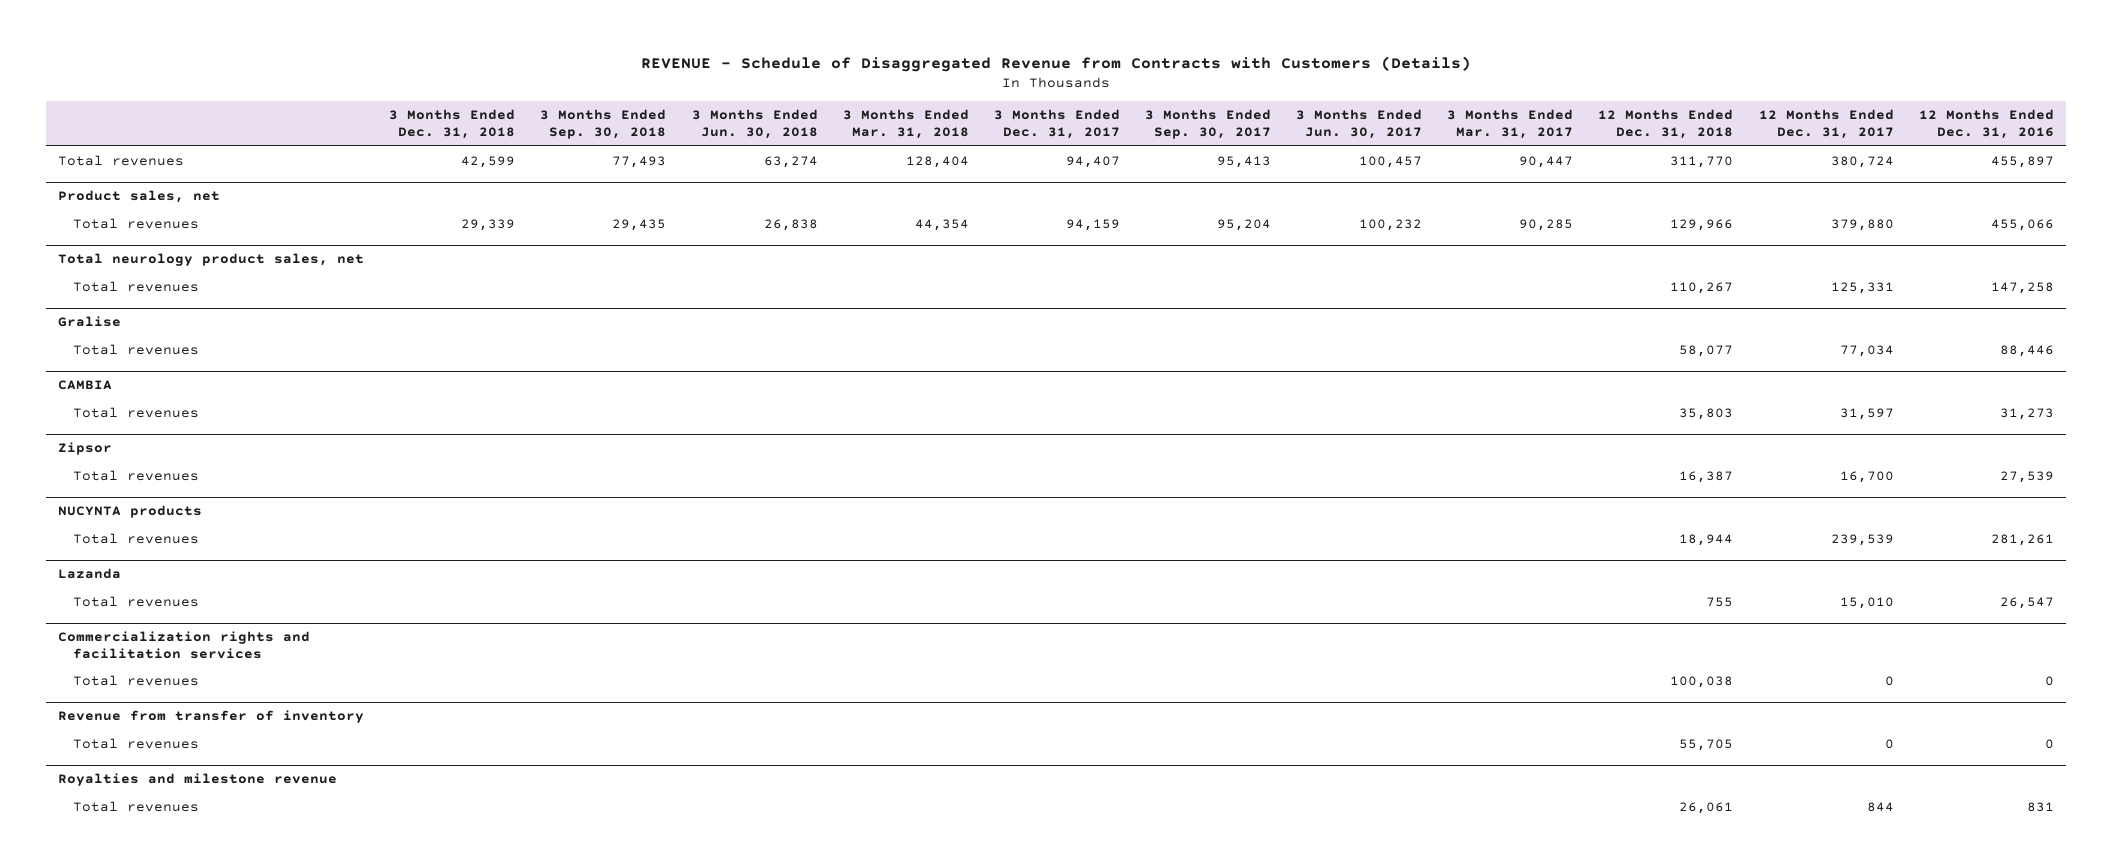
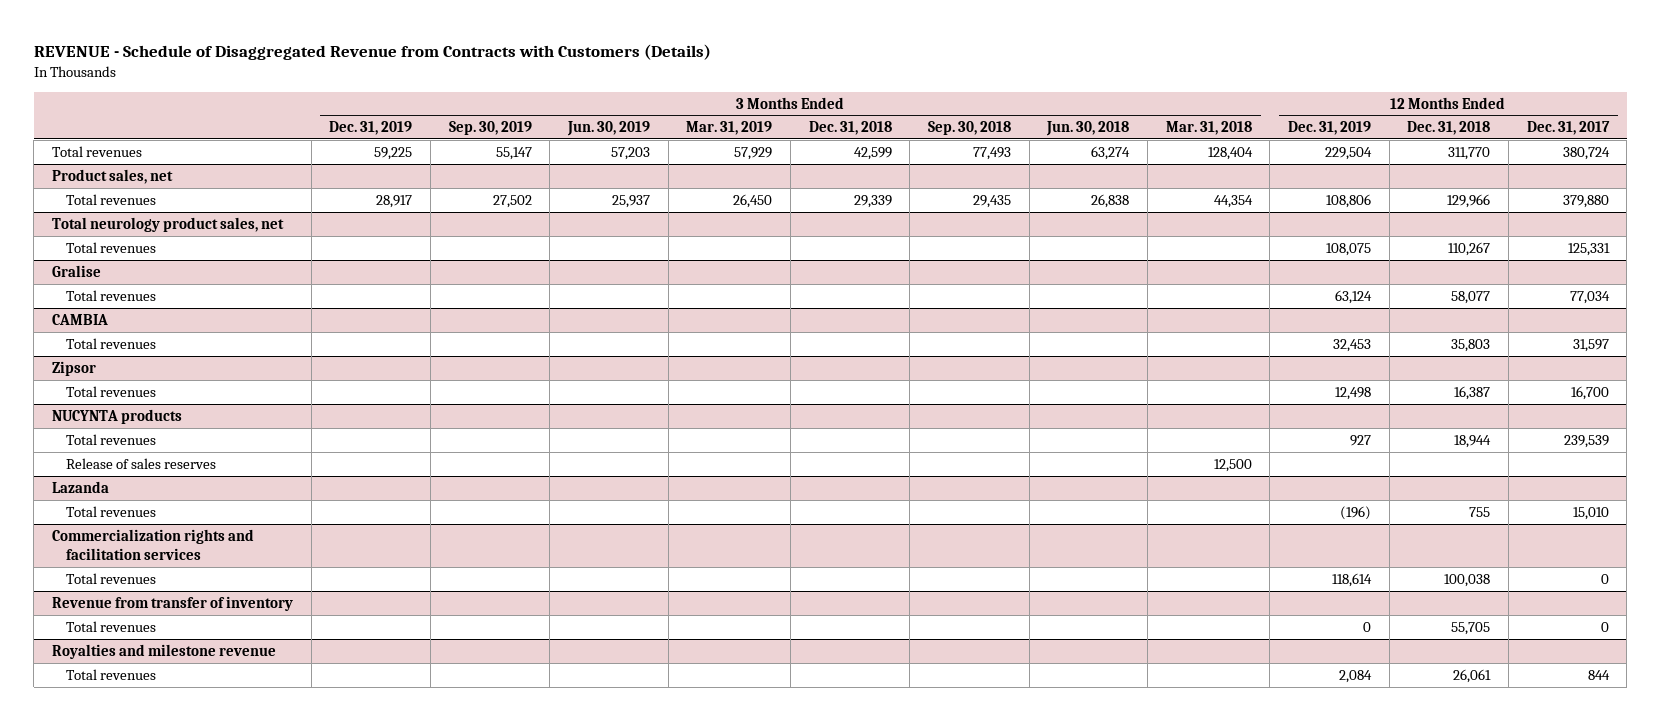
[993,109,1120,140] 3 Months Ended Dec. 31, 2017 -> none
[1145,109,1272,140] 3 Months Ended Sep. 30, 2017 -> none
[1296,109,1423,140] 3 Months Ended Jun. 30, 2017 -> none
[1447,109,1574,140] 3 Months Ended Mar. 31, 2017 -> none
[1918,109,2054,140] 12 Months Ended Dec. 31, 2016 -> none
none -> [329,121,413,136] Dec. 31, 2019
none -> [448,121,532,136] Sep. 30, 2019
none -> [566,121,650,137] Jun. 30, 2019
none -> [686,121,773,136] Mar. 31, 2019
none -> [1287,121,1371,136] Dec. 31, 2019
none -> [65,457,216,469] Release of sales reserves

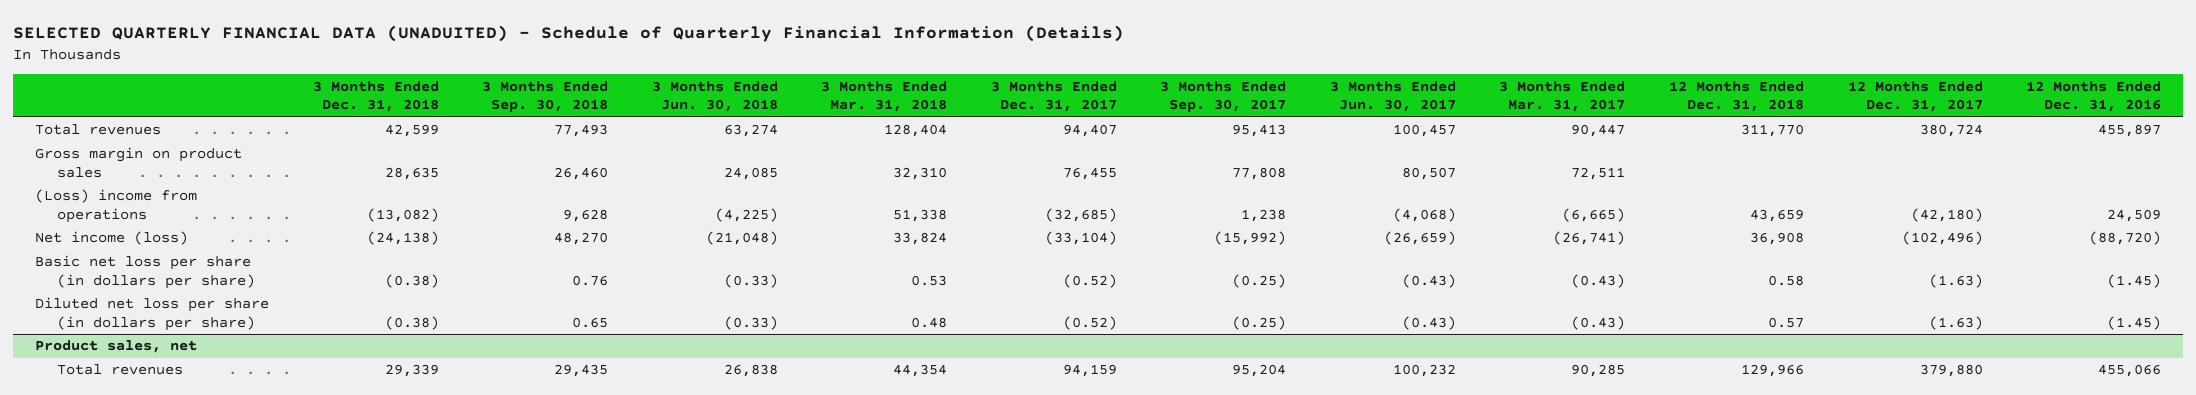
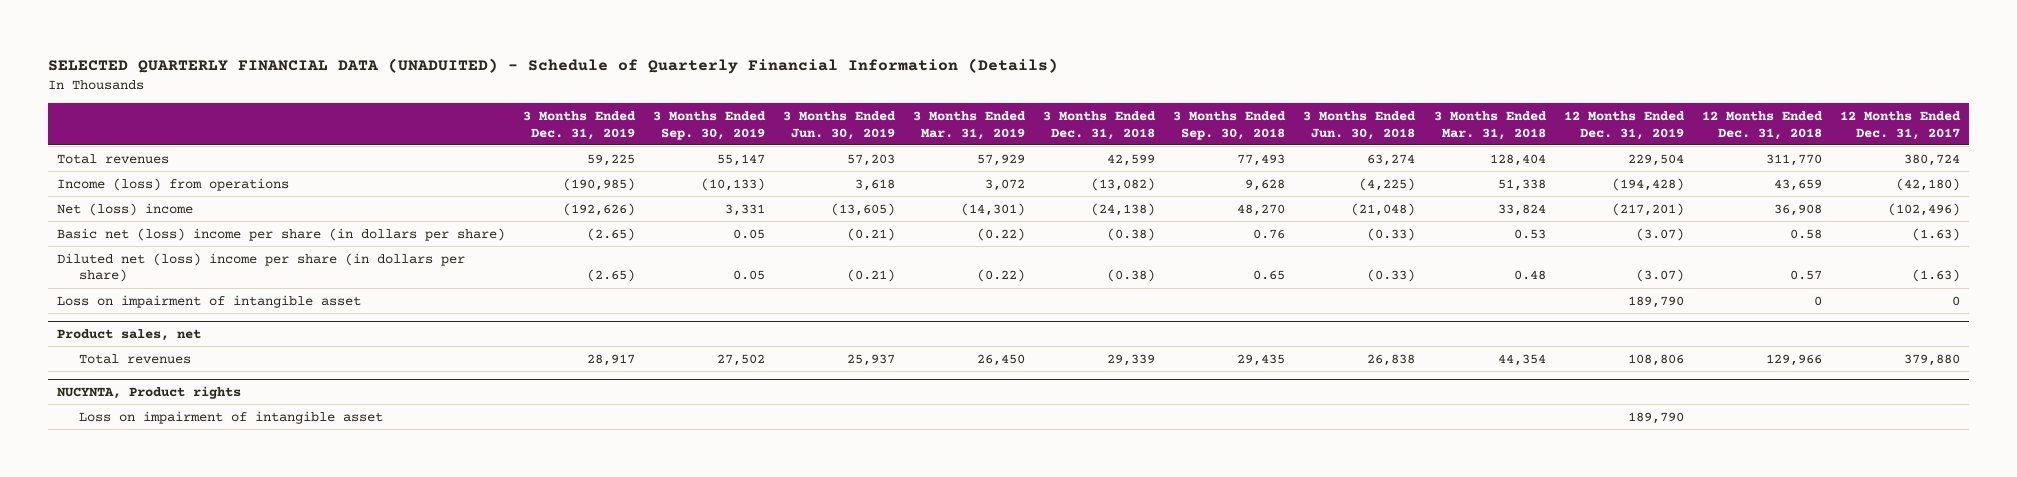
[990,80,1117,113] 3 Months Ended Dec. 31, 2017 -> none
[1160,80,1287,113] 3 Months Ended Sep. 30, 2017 -> none
[1329,80,1456,113] 3 Months Ended Jun. 30, 2017 -> none
[1499,80,1626,113] 3 Months Ended Mar. 31, 2017 -> none
[2026,80,2162,113] 12 Months Ended Dec. 31, 2016 -> none
none -> [522,110,636,140] 3 Months Ended Dec. 31, 2019
none -> [653,110,767,140] 3 Months Ended Sep. 30, 2019
none -> [783,110,897,140] 3 Months Ended Jun. 30, 2019
none -> [913,110,1027,140] 3 Months Ended Mar. 31, 2019
none -> [1563,110,1685,140] 12 Months Ended Dec. 31, 2019
[35,147,243,179] Gross margin on product sales -> none
[35,189,198,224] (Loss) income from operations -> [56,177,289,191] Income (loss) from operations
[35,231,189,246] Net income (loss) -> [56,202,193,216] Net (loss) income
[35,255,255,290] Basic net loss per share (in dollars per share) -> [56,227,505,241] Basic net (loss) income per share (in dollars per share)
[35,297,270,332] Diluted net loss per share (in dollars per share) -> [56,252,465,283] Diluted net (loss) income per share (in dollars per share)
none -> [56,294,361,308] Loss on impairment of intangible asset
none -> [56,385,241,399] NUCYNTA, Product rights
none -> [78,410,383,424] Loss on impairment of intangible asset

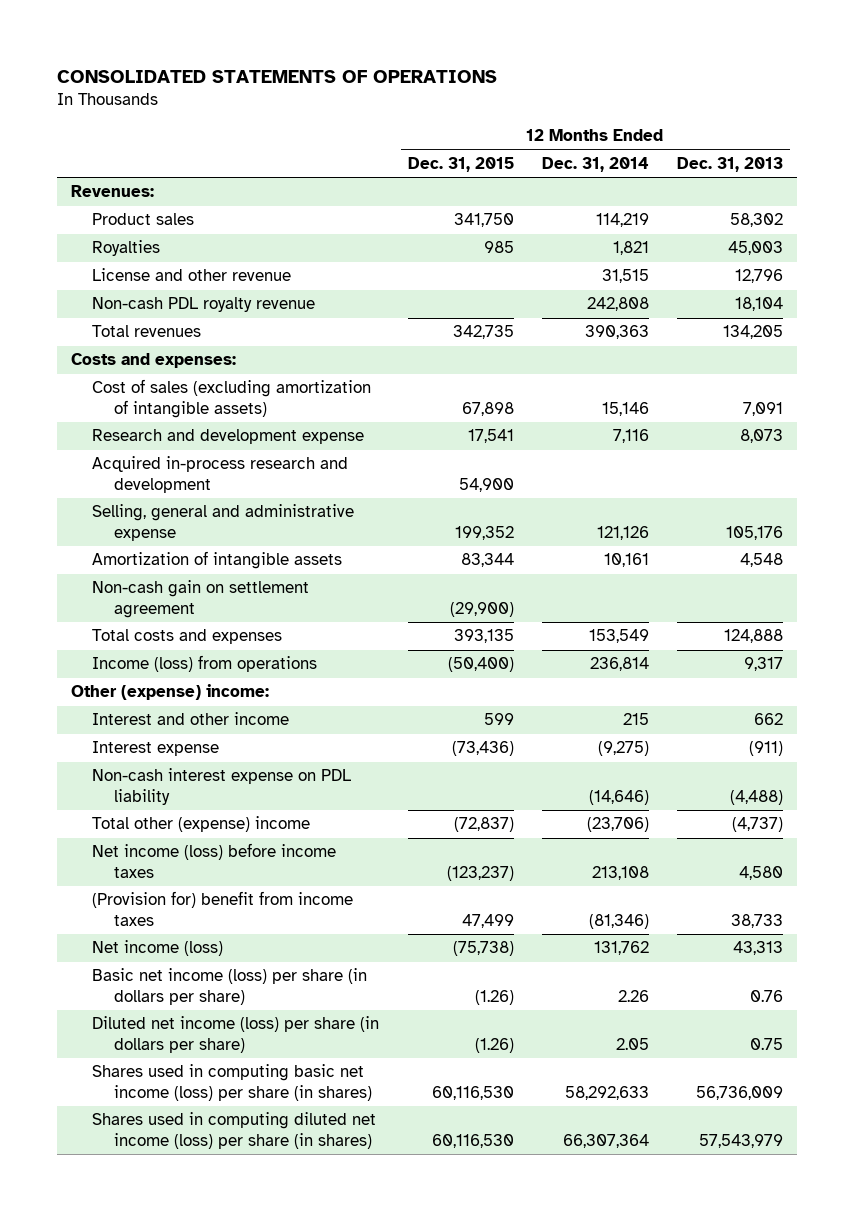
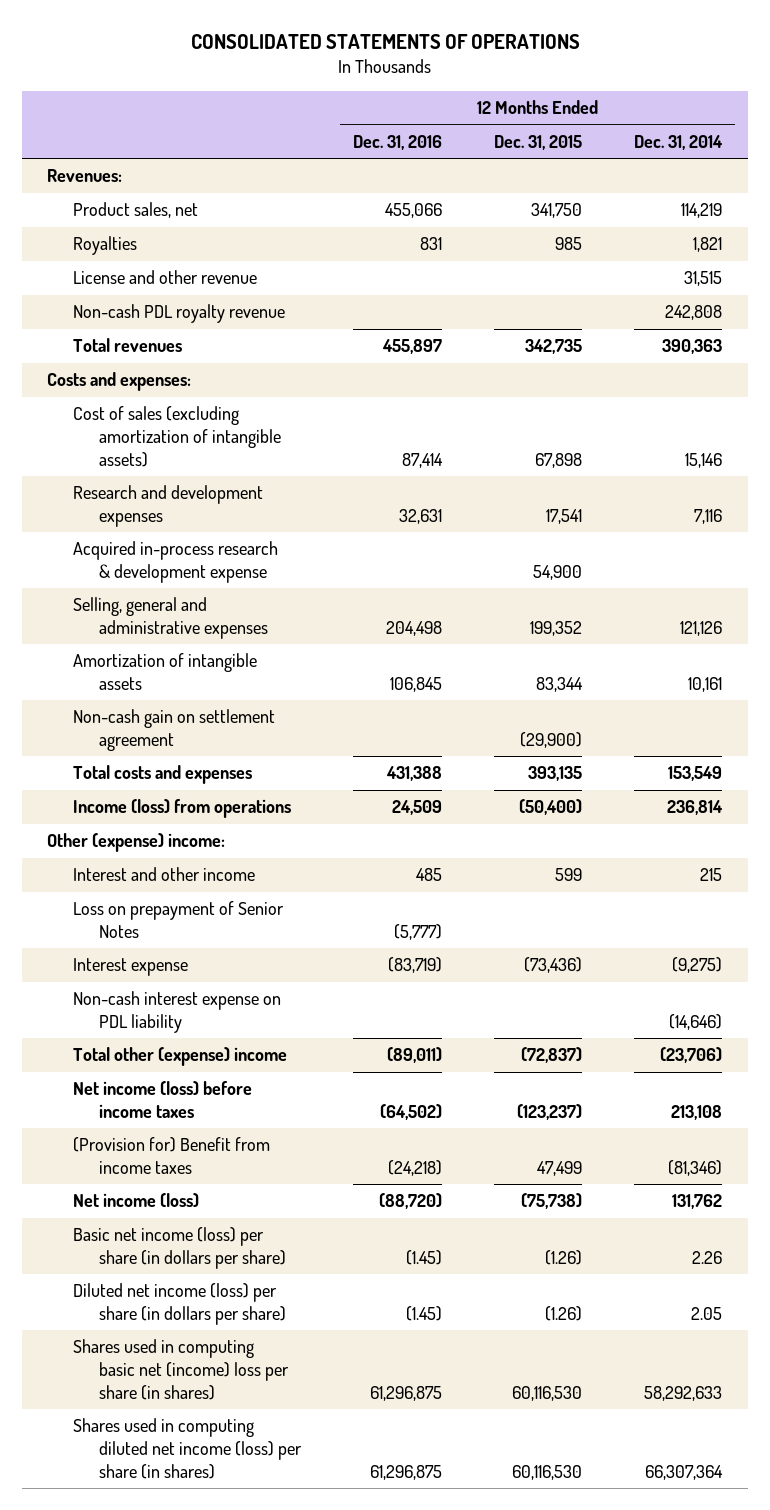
[676,156,783,172] Dec. 31, 2013 -> none
none -> [353,135,443,151] Dec. 31, 2016
[92,213,195,226] Product sales -> [73,202,199,219] Product sales, net
[92,429,365,445] Research and development expense -> [73,485,264,527] Research and development expenses
[92,456,349,493] Acquired in-process research and development -> [73,541,279,583] Acquired in-process research & development expense
[92,504,355,541] Selling, general and administrative expense -> [73,597,269,639] Selling, general and administrative expenses
none -> [73,901,285,938] Loss on prepayment of Senior Notes
[92,891,354,926] (Provision for) benefit from income taxes -> [73,1137,271,1174] (Provision for) Benefit from income taxes
[92,1064,372,1101] Shares used in computing basic net income (loss) per share (in shares) -> [73,1339,290,1400] Shares used in computing basic net (income) loss per share (in shares)

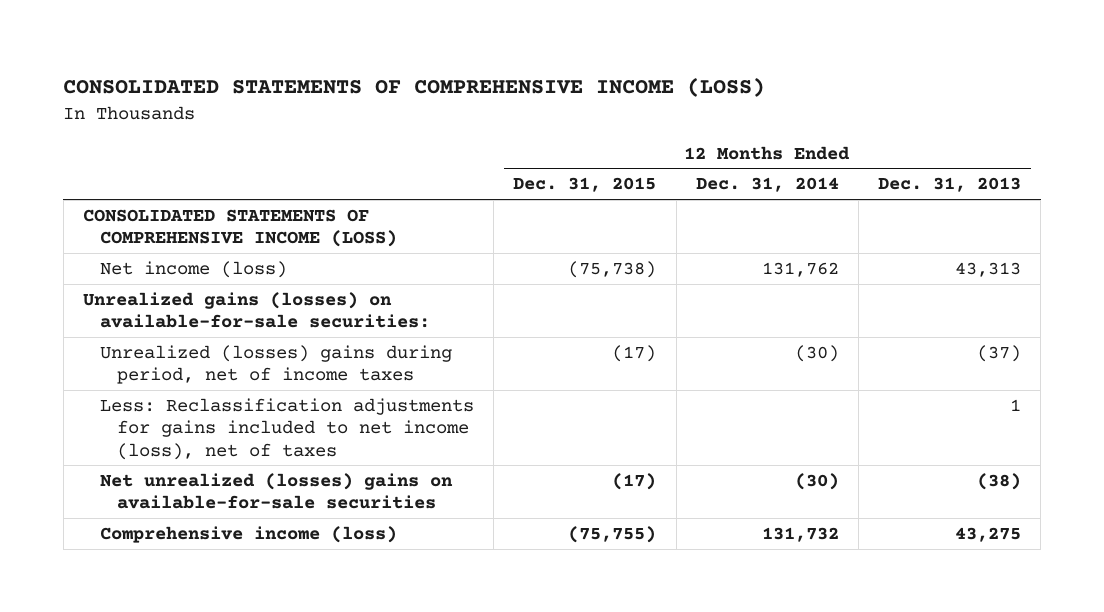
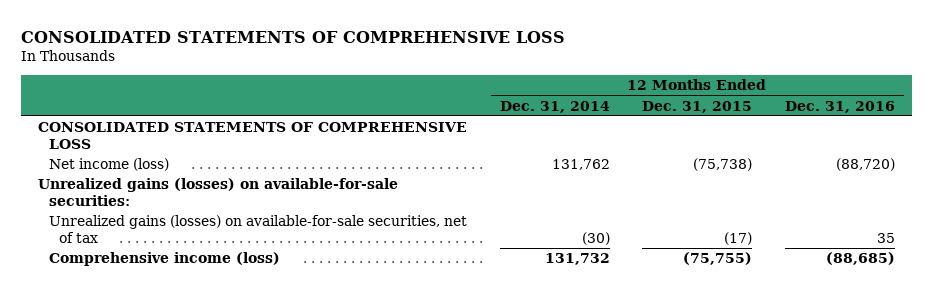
[63,76,766,97] CONSOLIDATED STATEMENTS OF COMPREHENSIVE INCOME (LOSS) -> [21,30,566,43] CONSOLIDATED STATEMENTS OF COMPREHENSIVE LOSS
[878,177,1022,193] Dec. 31, 2013 -> none
none -> [785,100,896,113] Dec. 31, 2016
[83,208,398,248] CONSOLIDATED STATEMENTS OF COMPREHENSIVE INCOME (LOSS) -> [37,122,467,150] CONSOLIDATED STATEMENTS OF COMPREHENSIVE LOSS
[100,344,453,385] Unrealized (losses) gains during period, net of income taxes -> none
[100,397,475,460] Less: Reclassification adjustments for gains included to net income (loss), net of taxes -> none
[100,472,454,510] Net unrealized (losses) gains on available-for-sale securities -> [48,215,467,244] Unrealized gains (losses) on available-for-sale securities, net of tax

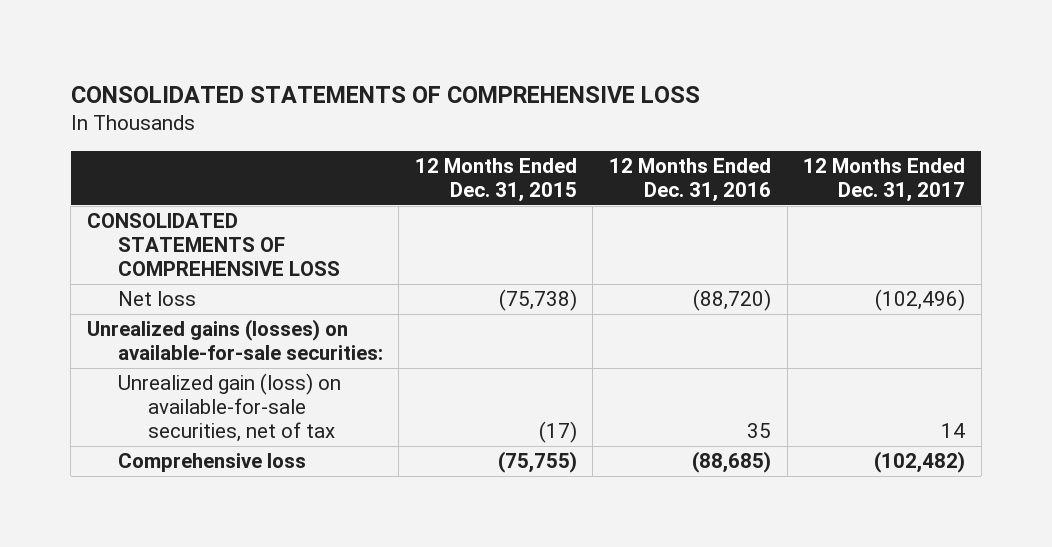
[499,100,610,113] Dec. 31, 2014 -> none
none -> [803,158,966,203] 12 Months Ended Dec. 31, 2017
[48,158,169,172] Net income (loss) -> [117,291,196,307] Net loss
[48,215,467,244] Unrealized gains (losses) on available-for-sale securities, net of tax -> [117,373,341,442] Unrealized gain (loss) on available-for-sale securities, net of tax
[48,252,280,267] Comprehensive income (loss) -> [117,453,306,473] Comprehensive loss

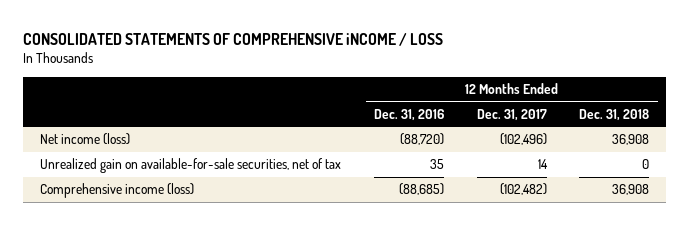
[70,85,700,103] CONSOLIDATED STATEMENTS OF COMPREHENSIVE LOSS -> [23,32,444,46] CONSOLIDATED STATEMENTS OF COMPREHENSIVE iNCOME / LOSS
[414,158,577,203] 12 Months Ended Dec. 31, 2015 -> none
none -> [579,108,650,121] Dec. 31, 2018
[86,213,340,276] CONSOLIDATED STATEMENTS OF COMPREHENSIVE LOSS -> none
[86,319,383,361] Unrealized gains (losses) on available-for-sale securities: -> none
[117,291,196,307] Net loss -> [39,133,130,146] Net income (loss)
[117,373,341,442] Unrealized gain (loss) on available-for-sale securities, net of tax -> [39,158,341,174] Unrealized gain on available-for-sale securities, net of tax
[117,453,306,473] Comprehensive loss -> [39,183,194,199] Comprehensive income (loss)

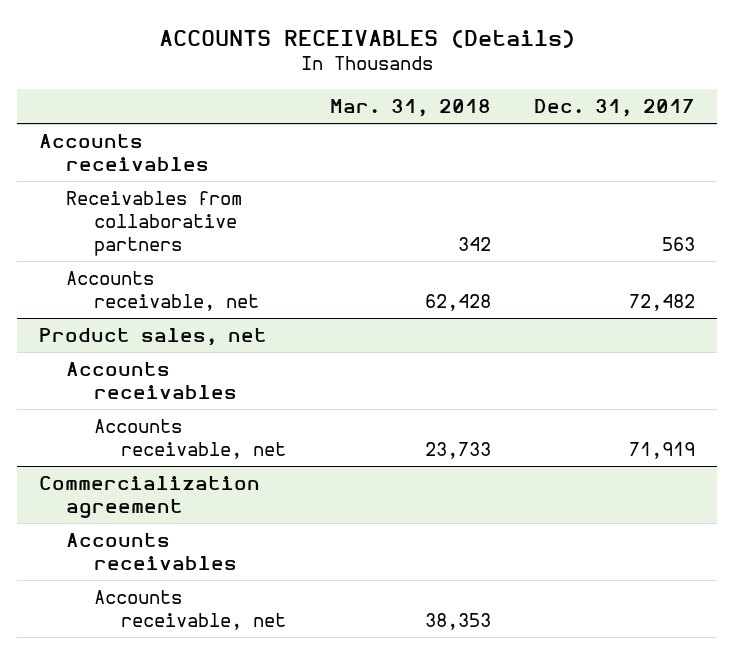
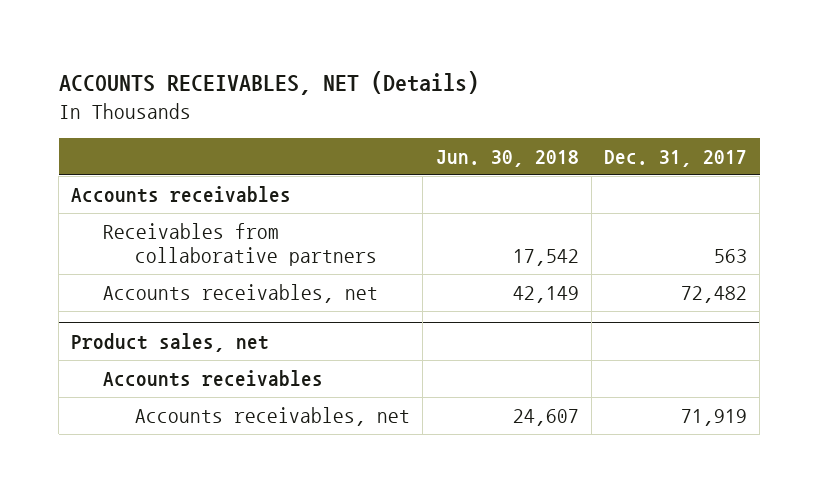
[159,29,576,48] ACCOUNTS RECEIVABLES (Details) -> [58,71,479,96] ACCOUNTS RECEIVABLES, NET (Details)
[329,98,491,117] Mar. 31, 2018 -> none
none -> [435,149,579,167] Jun. 30, 2018
[66,271,259,312] Accounts receivable, net -> [103,283,379,303] Accounts receivables, net
[38,476,260,519] Commercialization agreement -> none
[66,533,237,571] Accounts receivables -> none
[93,590,287,631] Accounts receivable, net -> none
[93,419,287,460] Accounts receivable, net -> [134,406,410,426] Accounts receivables, net

